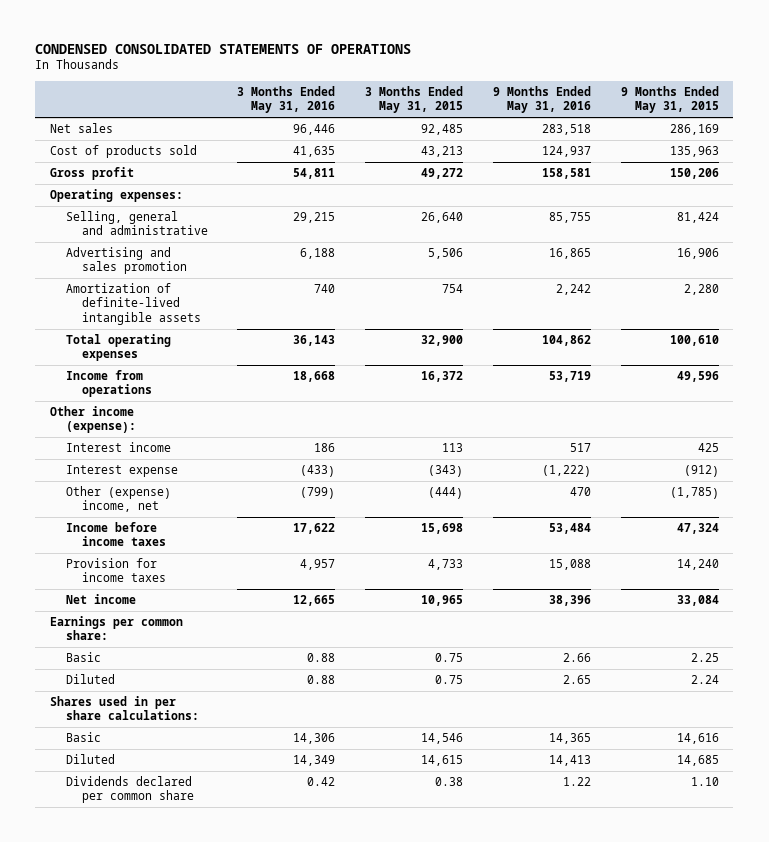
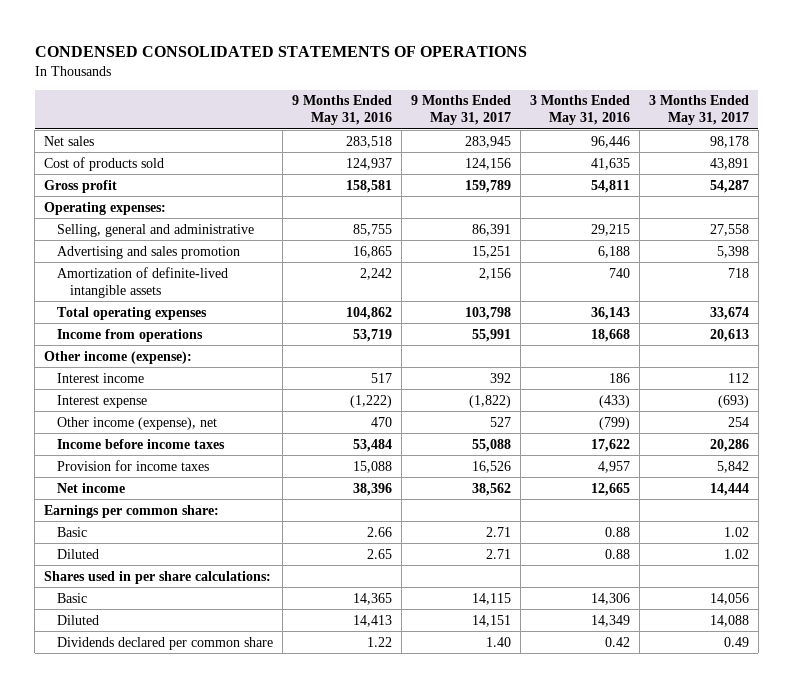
[365,86,464,114] 3 Months Ended May 31, 2015 -> none
[620,86,719,114] 9 Months Ended May 31, 2015 -> none
none -> [411,95,512,126] 9 Months Ended May 31, 2017
none -> [648,95,749,126] 3 Months Ended May 31, 2017
[66,486,172,513] Other (expense) income, net -> [57,416,218,430] Other income (expense), net

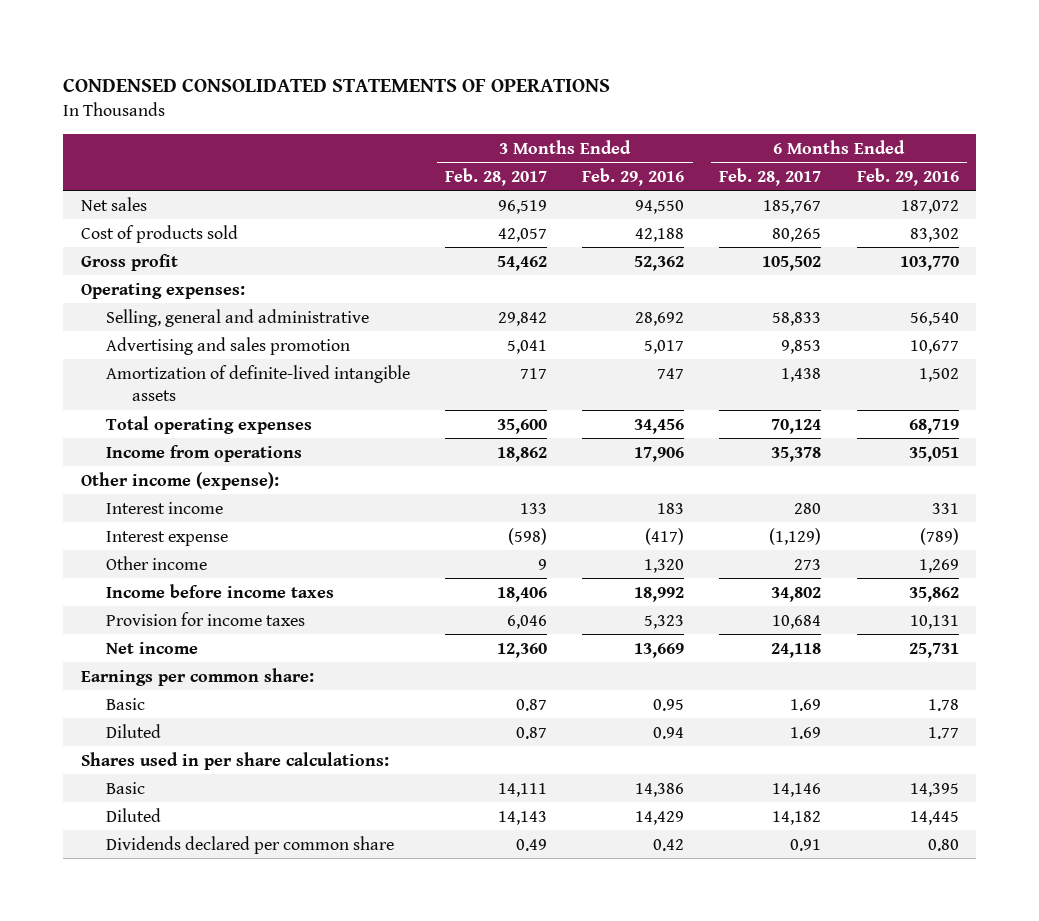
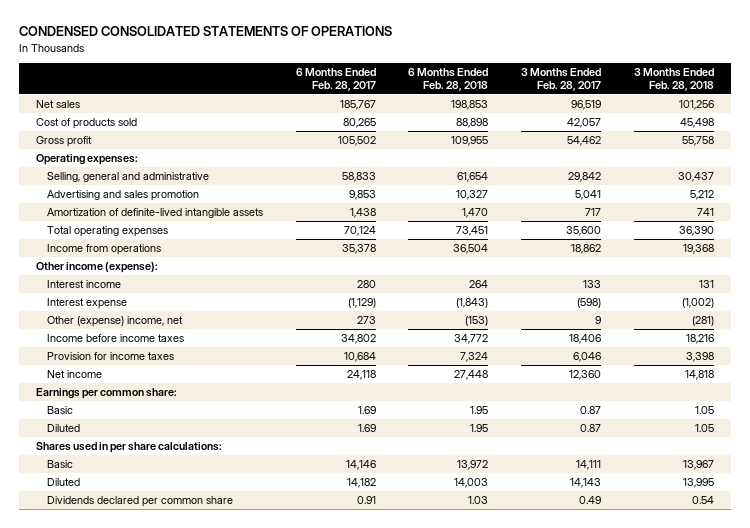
[582,167,685,186] Feb. 29, 2016 -> none
[856,167,959,186] Feb. 29, 2016 -> none
none -> [408,67,489,91] 6 Months Ended Feb. 28, 2018
none -> [634,67,715,91] 3 Months Ended Feb. 28, 2018
[106,555,208,570] Other income -> [46,315,183,327] Other (expense) income, net

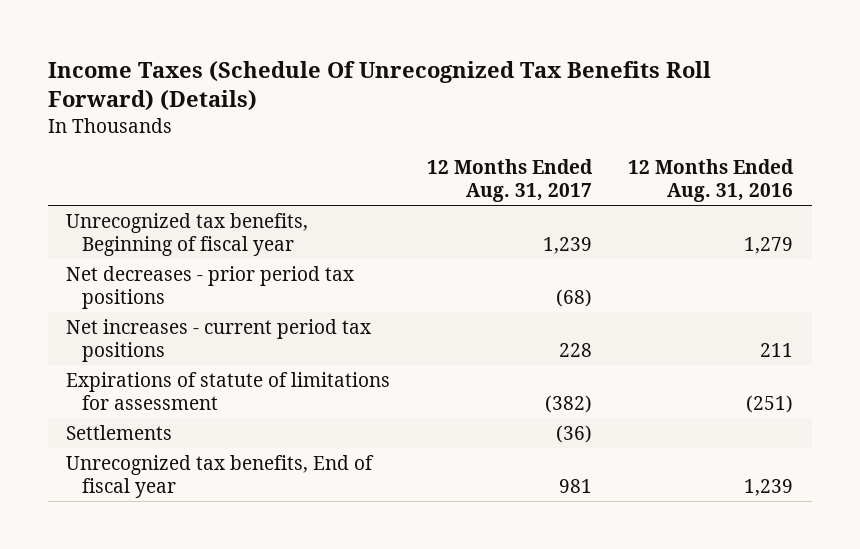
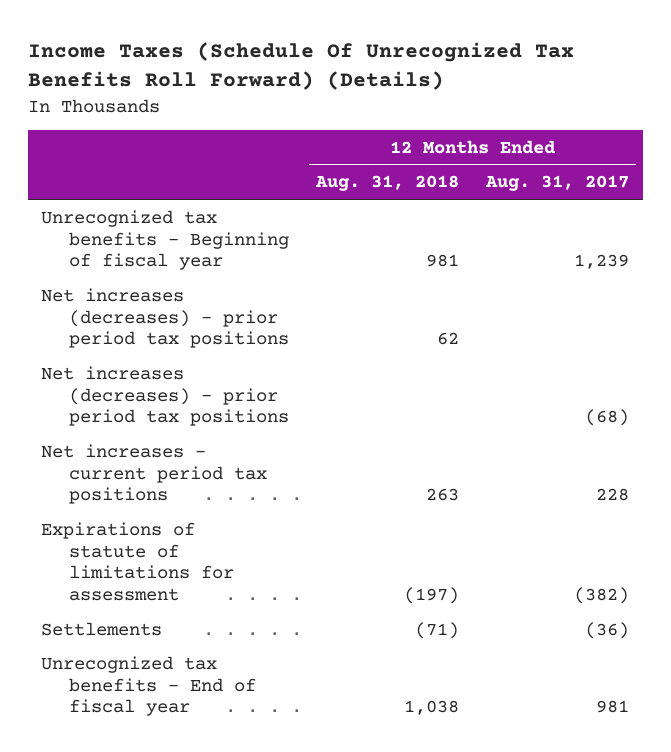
[628,159,795,202] 12 Months Ended Aug. 31, 2016 -> none
none -> [314,175,459,192] Aug. 31, 2018
[66,212,309,256] Unrecognized tax benefits, Beginning of fiscal year -> [41,209,289,271] Unrecognized tax benefits - Beginning of fiscal year
none -> [41,287,289,349] Net increases (decreases) - prior period tax positions
[66,265,355,309] Net decreases - prior period tax positions -> [41,365,289,427] Net increases (decreases) - prior period tax positions
[66,454,375,498] Unrecognized tax benefits, End of fiscal year -> [41,655,256,717] Unrecognized tax benefits - End of fiscal year

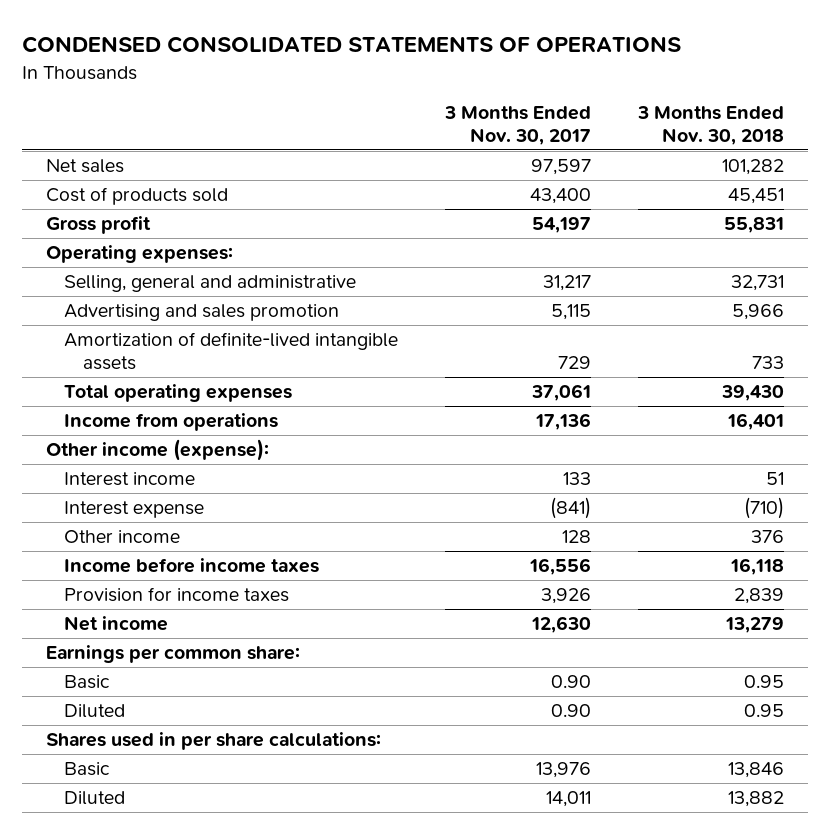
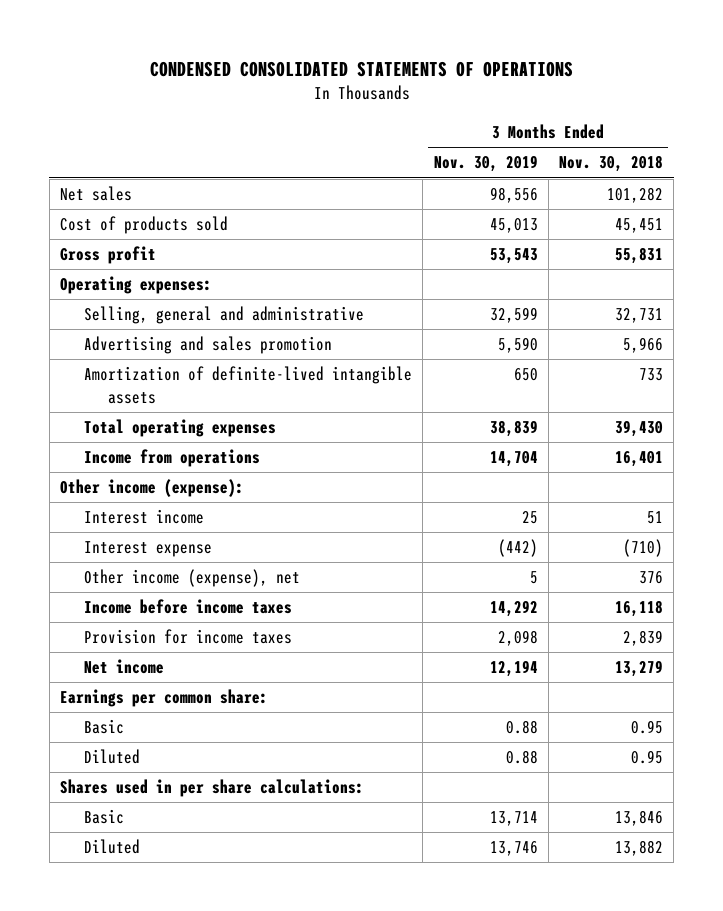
[444,106,592,146] 3 Months Ended Nov. 30, 2017 -> none
none -> [433,155,538,173] Nov. 30, 2019
[64,530,181,544] Other income -> [84,569,301,588] Other income (expense), net

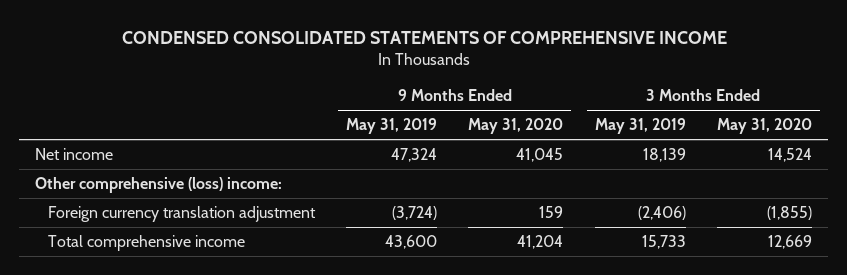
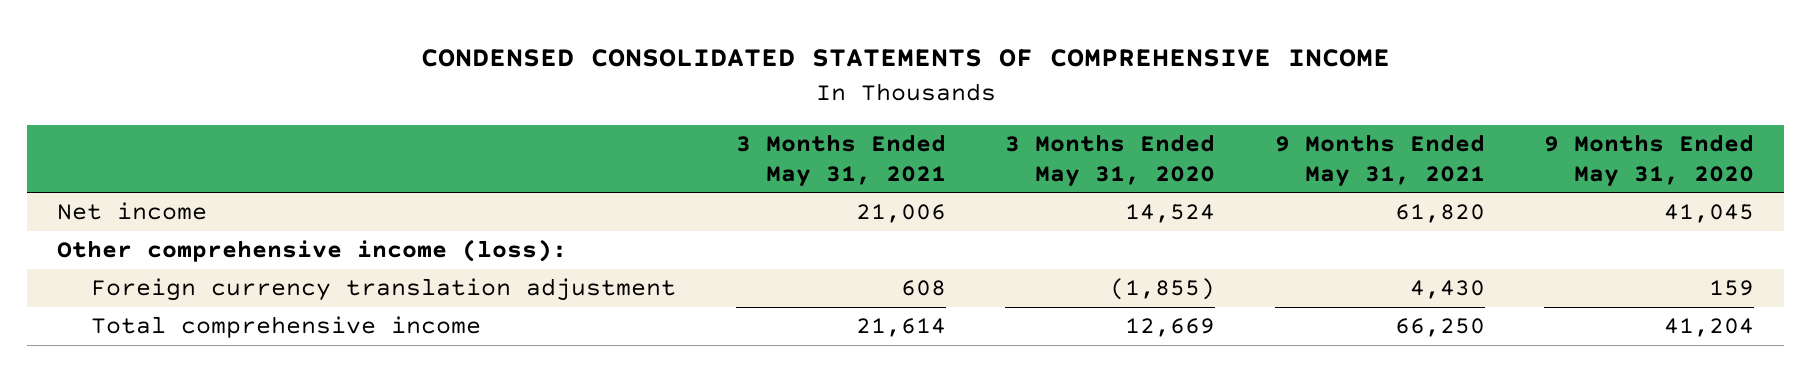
[346,118,438,135] May 31, 2019 -> none
[594,118,686,135] May 31, 2019 -> none
none -> [735,133,946,187] 3 Months Ended May 31, 2021
none -> [1274,133,1485,187] 9 Months Ended May 31, 2021
[35,177,283,194] Other comprehensive (loss) income: -> [57,239,568,263] Other comprehensive income (loss):

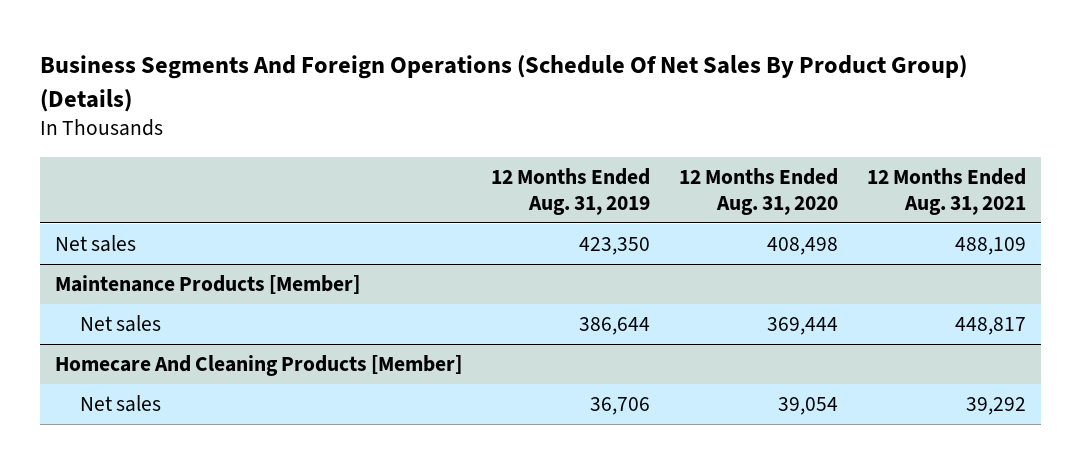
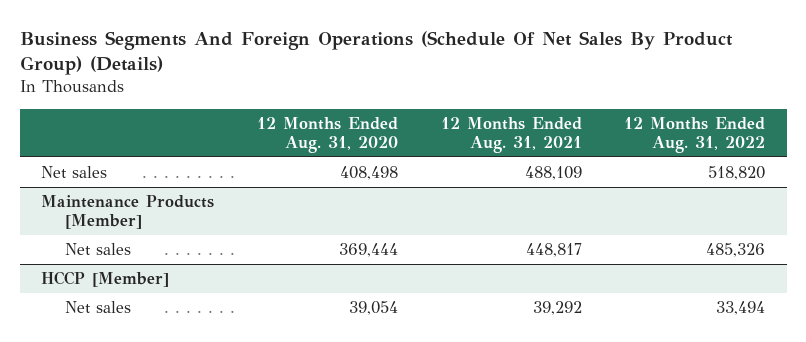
[491,167,651,215] 12 Months Ended Aug. 31, 2019 -> none
none -> [624,116,766,153] 12 Months Ended Aug. 31, 2022
[54,354,462,376] Homecare And Cleaning Products [Member] -> [41,271,170,288] HCCP [Member]

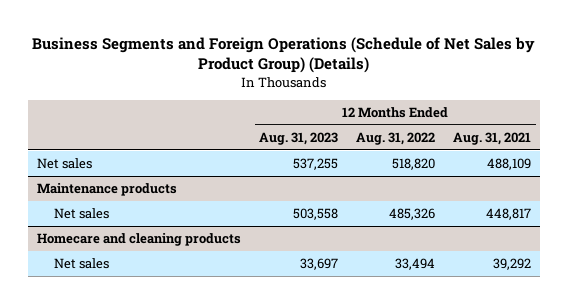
[19,30,733,76] Business Segments And Foreign Operations (Schedule Of Net Sales By Product Group) (Details) -> [32,36,536,74] Business Segments and Foreign Operations (Schedule of Net Sales by Product Group) (Details)
[256,116,398,153] 12 Months Ended Aug. 31, 2020 -> none
none -> [259,131,339,145] Aug. 31, 2023
[41,195,215,230] Maintenance Products [Member] -> [37,183,178,197] Maintenance products
[41,271,170,288] HCCP [Member] -> [37,233,242,247] Homecare and cleaning products

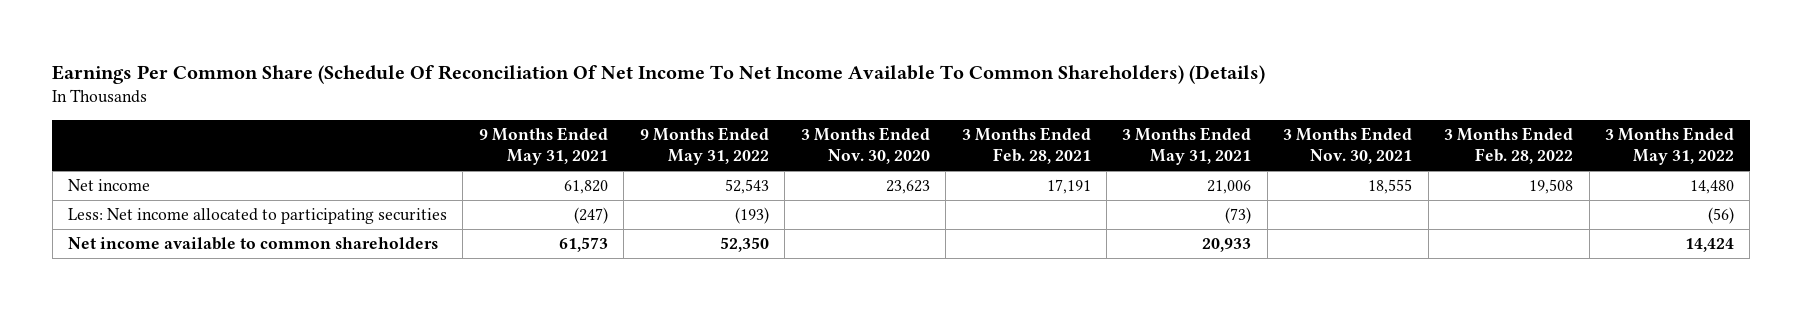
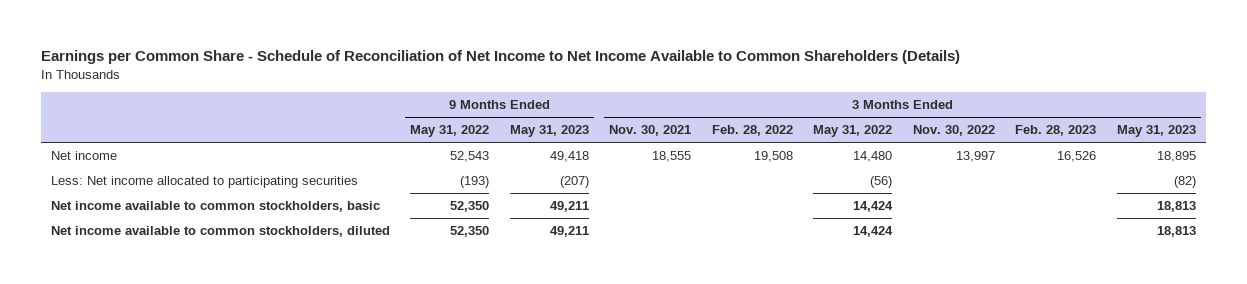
[52,64,1266,84] Earnings Per Common Share (Schedule Of Reconciliation Of Net Income To Net Income Available To Common Shareholders) (Details) -> [40,49,960,64] Earnings per Common Share - Schedule of Reconciliation of Net Income to Net Income Available to Common Shareholders (Details)
[478,127,608,166] 9 Months Ended May 31, 2021 -> none
[800,127,930,165] 3 Months Ended Nov. 30, 2020 -> none
[961,127,1091,165] 3 Months Ended Feb. 28, 2021 -> none
[1122,127,1252,166] 3 Months Ended May 31, 2021 -> none
none -> [509,125,589,138] May 31, 2023
none -> [912,125,995,137] Nov. 30, 2022
none -> [1015,125,1097,137] Feb. 28, 2023
none -> [1116,125,1196,138] May 31, 2023
[68,237,439,251] Net income available to common shareholders -> [50,201,380,213] Net income available to common stockholders, basic
none -> [50,226,390,238] Net income available to common stockholders, diluted

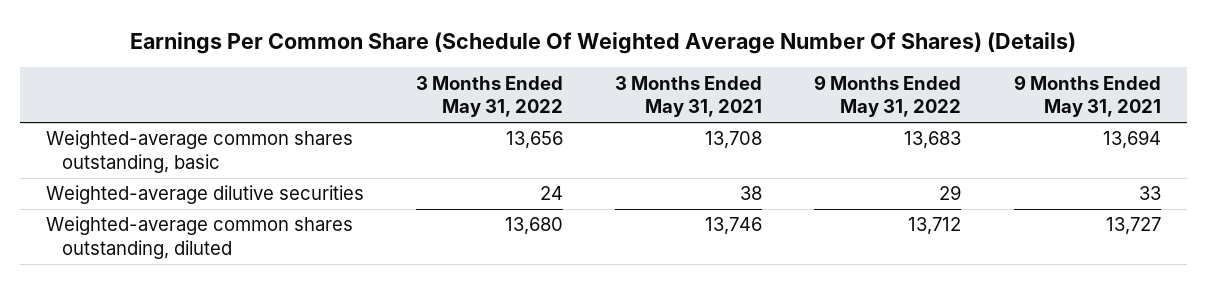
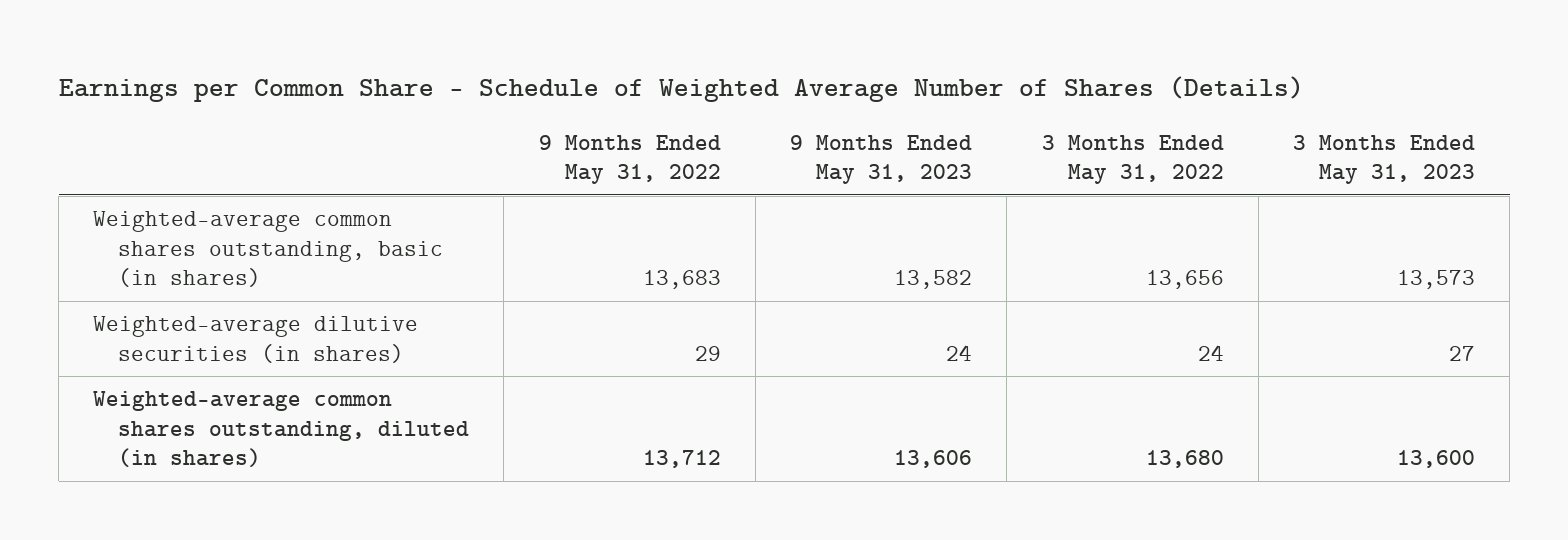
[130,31,1077,54] Earnings Per Common Share (Schedule Of Weighted Average Number Of Shares) (Details) -> [58,75,1304,102] Earnings per Common Share - Schedule of Weighted Average Number of Shares (Details)
[615,75,763,118] 3 Months Ended May 31, 2021 -> none
[1013,74,1161,118] 9 Months Ended May 31, 2021 -> none
none -> [790,134,973,185] 9 Months Ended May 31, 2023
none -> [1293,134,1476,185] 3 Months Ended May 31, 2023
[45,130,353,174] Weighted-average common shares outstanding, basic -> [93,211,444,288] Weighted-average common shares outstanding, basic (in shares)
[45,185,364,205] Weighted-average dilutive securities -> [93,316,419,363] Weighted-average dilutive securities (in shares)
[45,216,353,260] Weighted-average common shares outstanding, diluted -> [93,391,470,468] Weighted-average common shares outstanding, diluted (in shares)

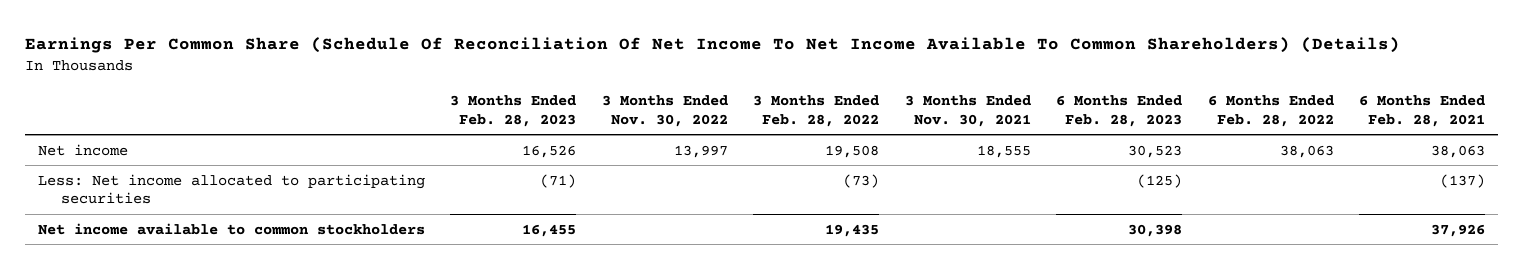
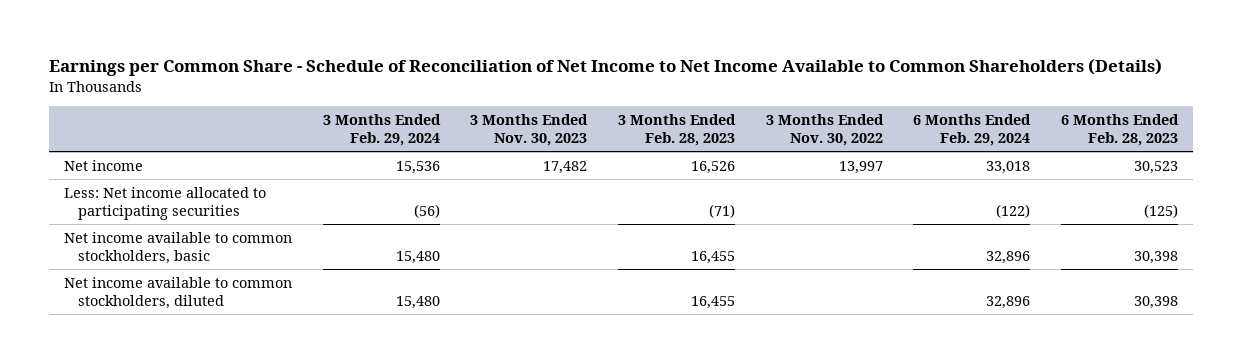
[25,37,1401,54] Earnings Per Common Share (Schedule Of Reconciliation Of Net Income To Net Income Available To Common Shareholders) (Details) -> [48,57,1162,76] Earnings per Common Share - Schedule of Reconciliation of Net Income to Net Income Available to Common Shareholders (Details)
[753,94,880,127] 3 Months Ended Feb. 28, 2022 -> none
[904,94,1031,127] 3 Months Ended Nov. 30, 2021 -> none
[1207,94,1334,127] 6 Months Ended Feb. 28, 2022 -> none
[1359,94,1486,127] 6 Months Ended Feb. 28, 2021 -> none
none -> [322,114,441,146] 3 Months Ended Feb. 29, 2024
none -> [470,114,589,146] 3 Months Ended Nov. 30, 2023
none -> [913,114,1032,146] 6 Months Ended Feb. 29, 2024
[37,222,425,235] Net income available to common stockholders -> [64,231,293,264] Net income available to common stockholders, basic
none -> [64,276,293,309] Net income available to common stockholders, diluted

